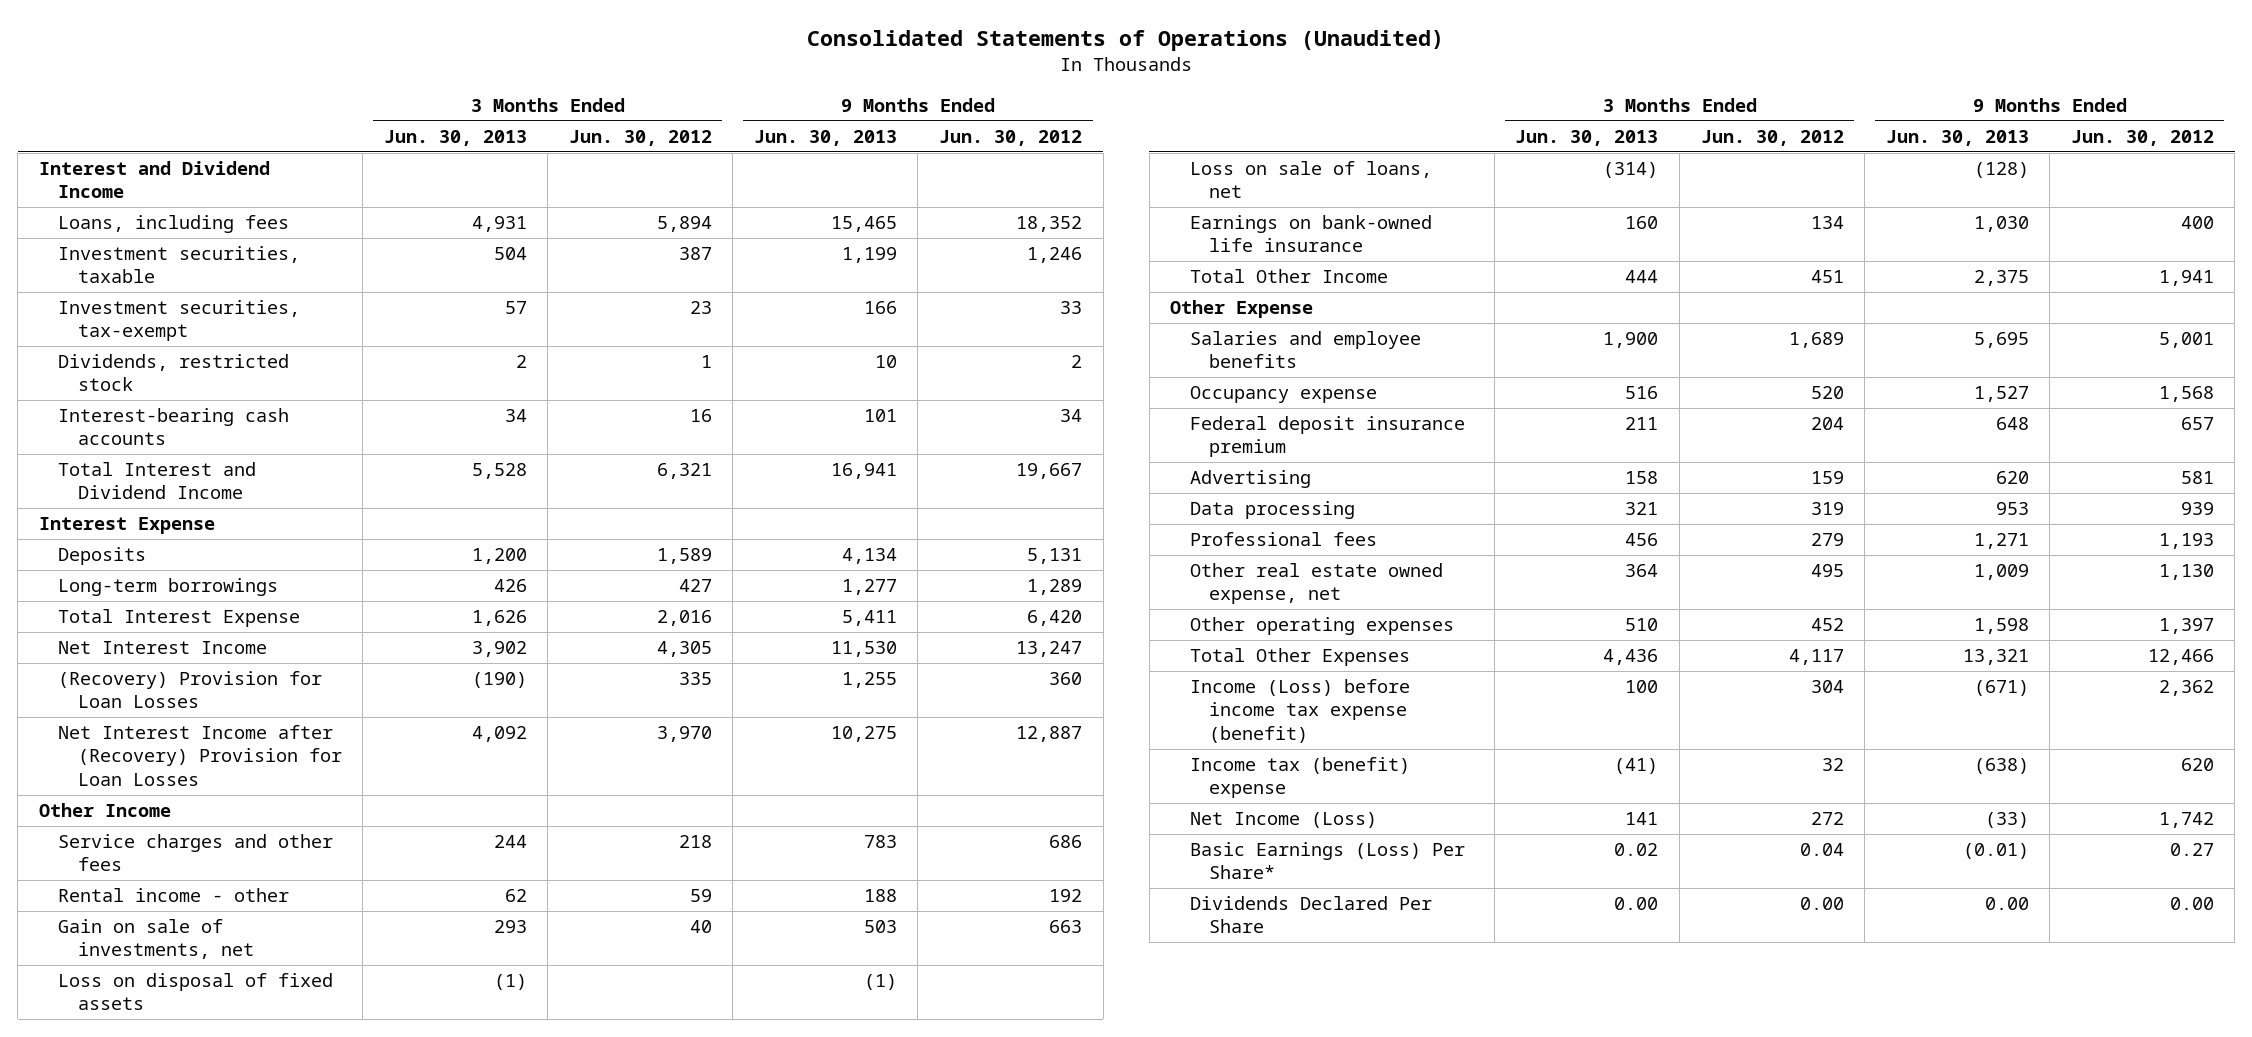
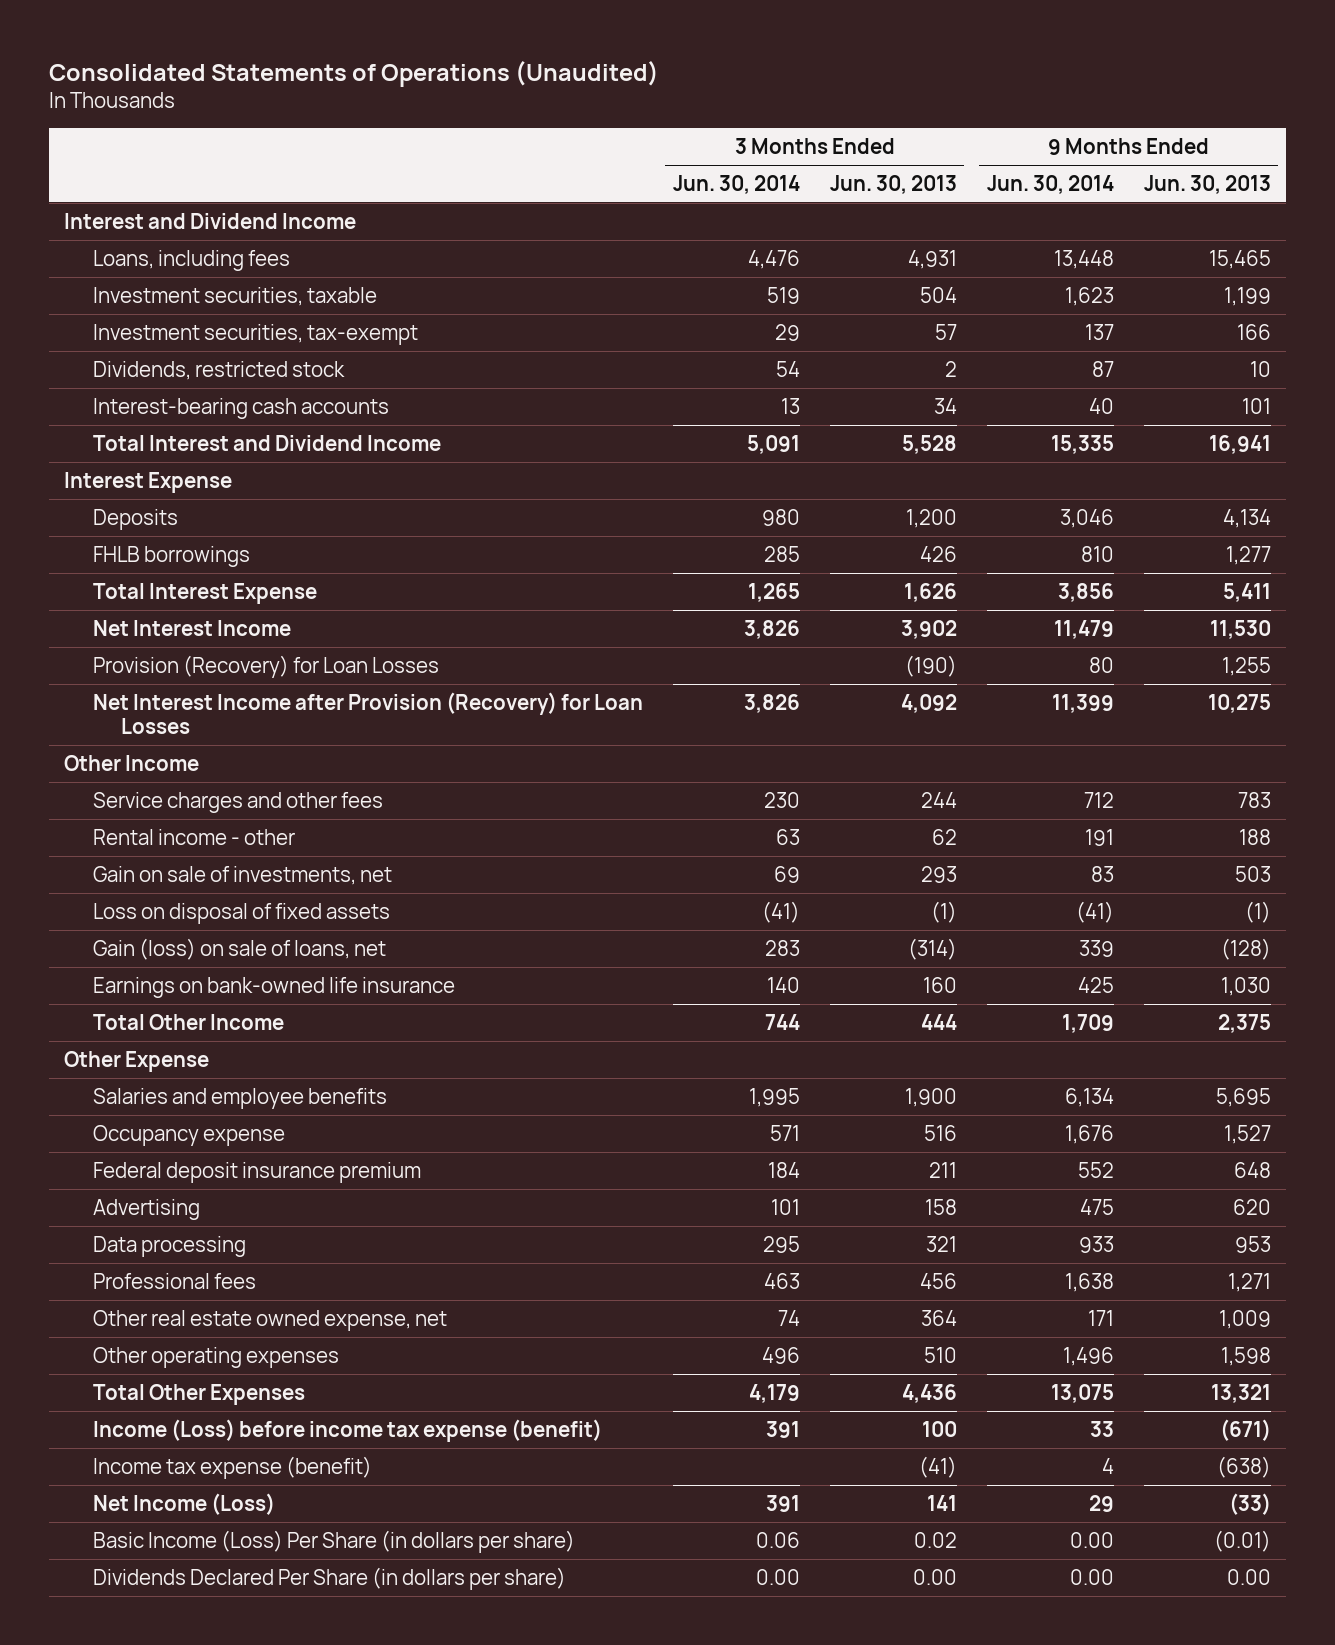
[568,129,712,146] Jun. 30, 2012 -> none
[938,129,1082,146] Jun. 30, 2012 -> none
none -> [672,174,800,194] Jun. 30, 2014
none -> [986,174,1114,194] Jun. 30, 2014
[58,578,279,597] Long-term borrowings -> [92,545,250,567] FHLB borrowings
[58,671,323,709] (Recovery) Provision for Loan Losses -> [92,654,439,678] Provision (Recovery) for Loan Losses
[58,725,342,786] Net Interest Income after (Recovery) Provision for Loan Losses -> [92,691,643,735] Net Interest Income after Provision (Recovery) for Loan Losses
[1189,161,1432,199] Loss on sale of loans, net -> [92,937,386,960] Gain (loss) on sale of loans, net
[1189,757,1410,799] Income tax (benefit) expense -> [92,1455,372,1479] Income tax expense (benefit)
[1189,842,1465,880] Basic Earnings (Loss) Per Share* -> [92,1529,575,1553] Basic Income (Loss) Per Share (in dollars per share)
[1189,896,1432,934] Dividends Declared Per Share -> [92,1566,566,1590] Dividends Declared Per Share (in dollars per share)

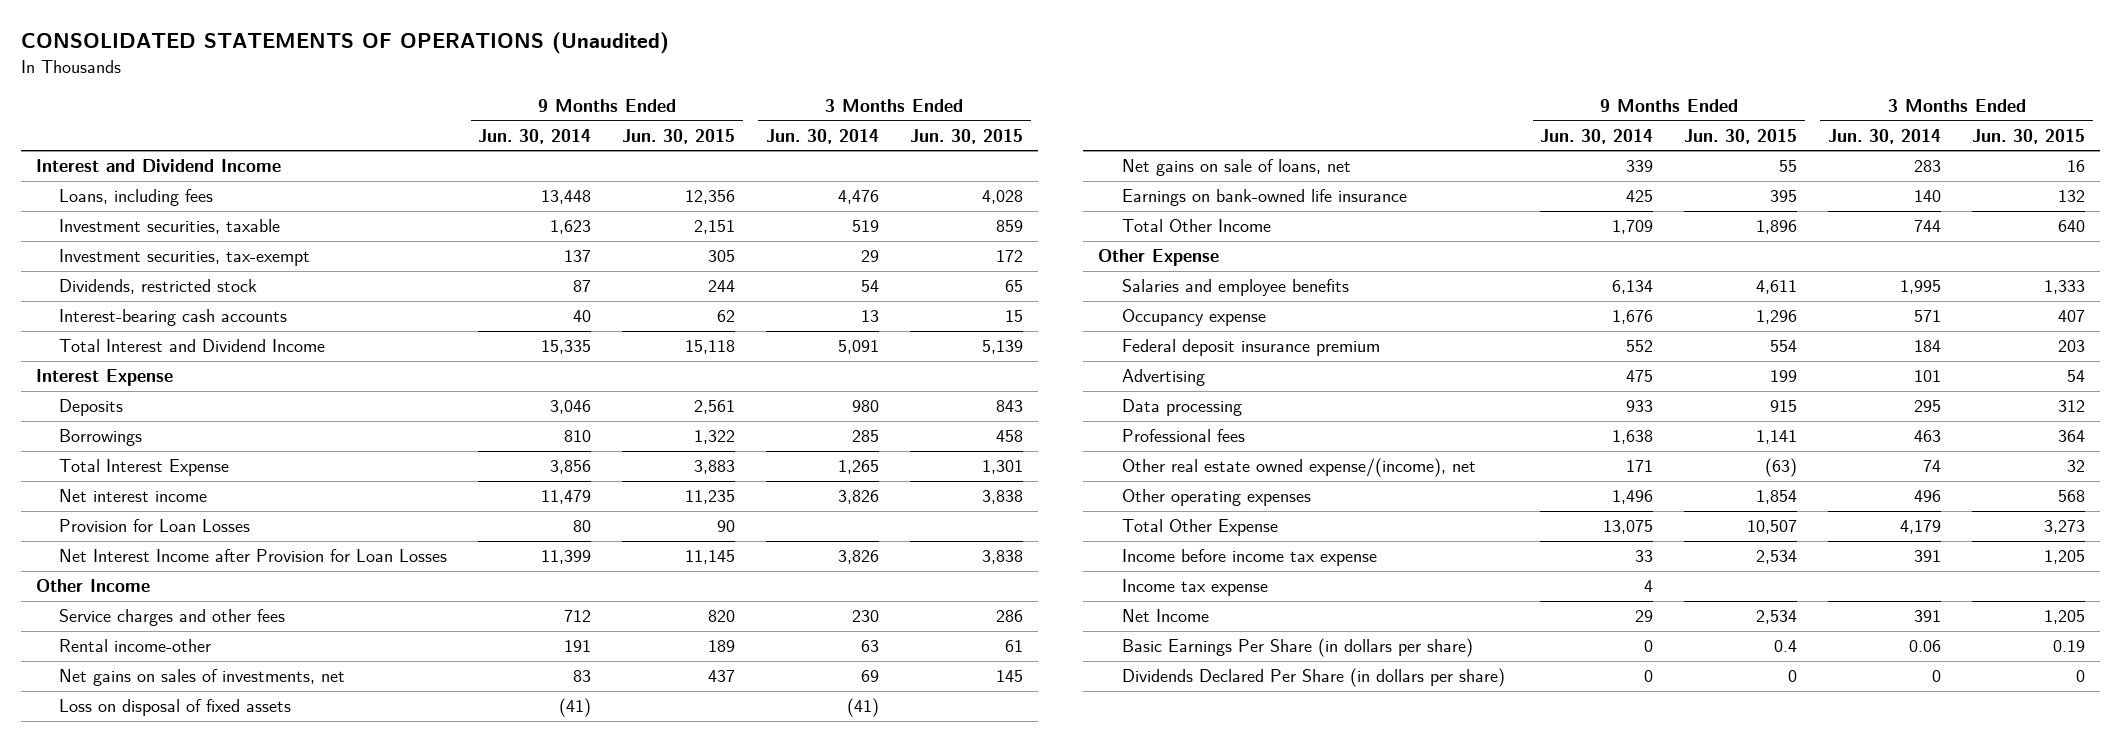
[48,60,659,87] Consolidated Statements of Operations (Unaudited) -> [20,32,669,55] CONSOLIDATED STATEMENTS OF OPERATIONS (Unaudited)
[829,174,957,194] Jun. 30, 2013 -> none
[1143,174,1271,194] Jun. 30, 2013 -> none
none -> [622,128,736,144] Jun. 30, 2015
none -> [909,128,1023,144] Jun. 30, 2015
[92,545,250,567] FHLB borrowings -> [59,429,143,447] Borrowings
[92,619,291,636] Net Interest Income -> [59,489,208,503] Net interest income
[92,654,439,678] Provision (Recovery) for Loan Losses -> [59,519,251,533] Provision for Loan Losses
[92,691,643,735] Net Interest Income after Provision (Recovery) for Loan Losses -> [59,549,448,563] Net Interest Income after Provision for Loan Losses
[92,828,295,845] Rental income - other -> [59,639,212,653] Rental income-other
[92,865,392,885] Gain on sale of investments, net -> [59,669,346,687] Net gains on sales of investments, net
[92,937,386,960] Gain (loss) on sale of loans, net -> [1121,159,1351,177] Net gains on sale of loans, net
[92,1309,447,1331] Other real estate owned expense, net -> [1121,458,1476,478] Other real estate owned expense/(income), net
[92,1383,305,1405] Total Other Expenses -> [1121,519,1278,537] Total Other Expense
[92,1418,602,1442] Income (Loss) before income tax expense (benefit) -> [1121,549,1377,567] Income before income tax expense
[92,1455,372,1479] Income tax expense (benefit) -> [1121,579,1268,597] Income tax expense
[92,1492,275,1515] Net Income (Loss) -> [1121,609,1209,623] Net Income
[92,1529,575,1553] Basic Income (Loss) Per Share (in dollars per share) -> [1121,638,1473,658] Basic Earnings Per Share (in dollars per share)
[1069,1531,1114,1548] 0.00 -> [1644,640,1654,653] 0
[755,1568,800,1585] 0.00 -> [1932,670,1942,683] 0
[1069,1568,1114,1585] 0.00 -> [1644,670,1654,683] 0

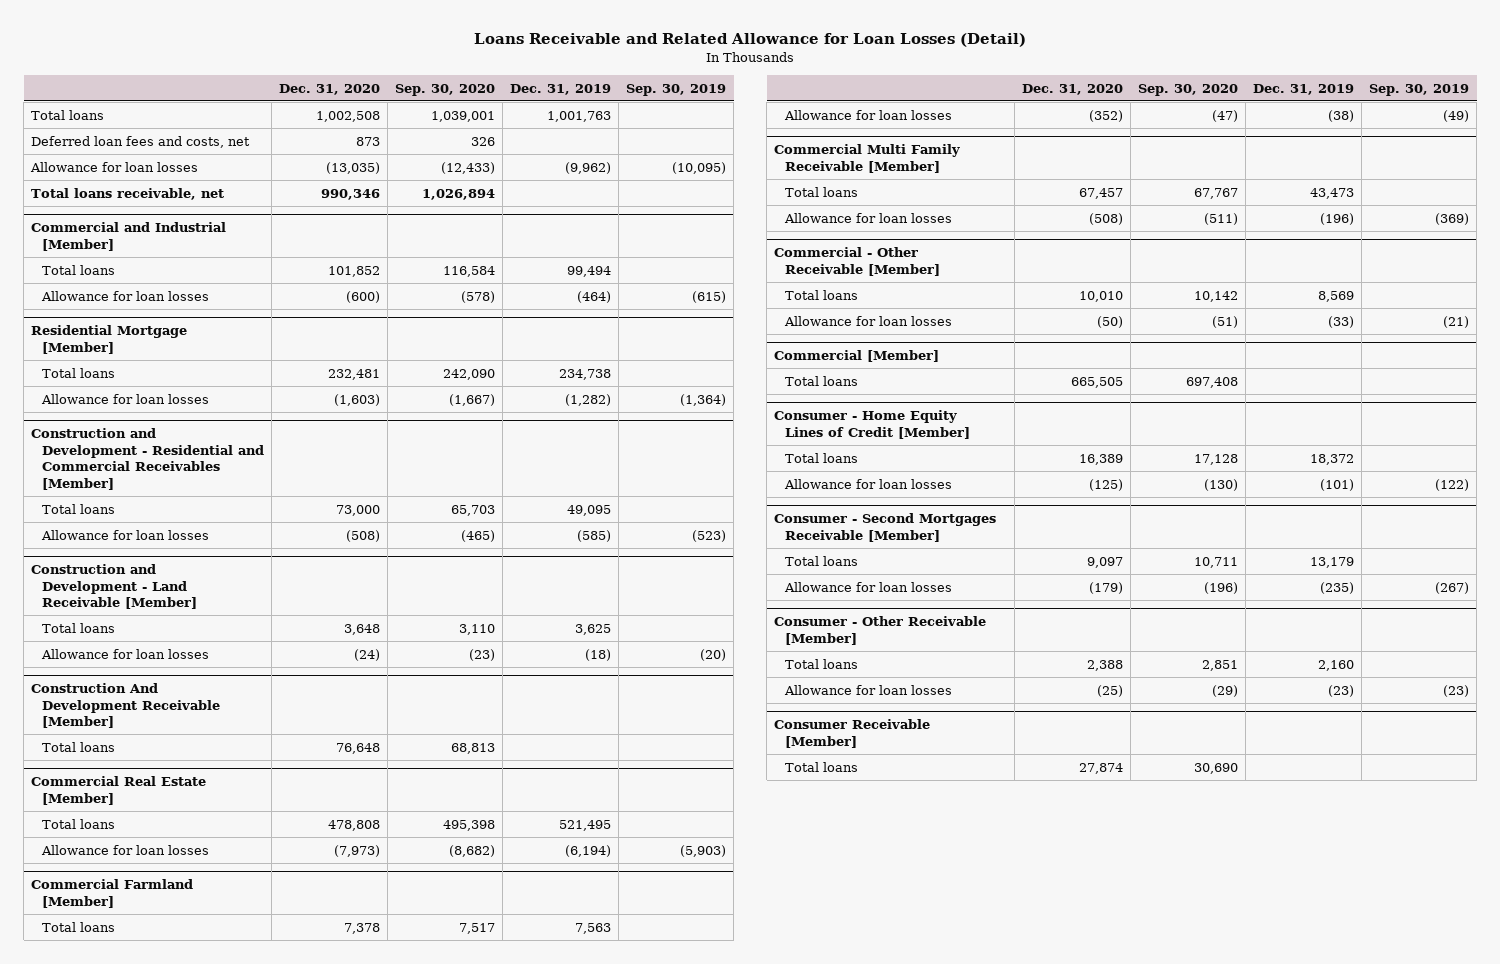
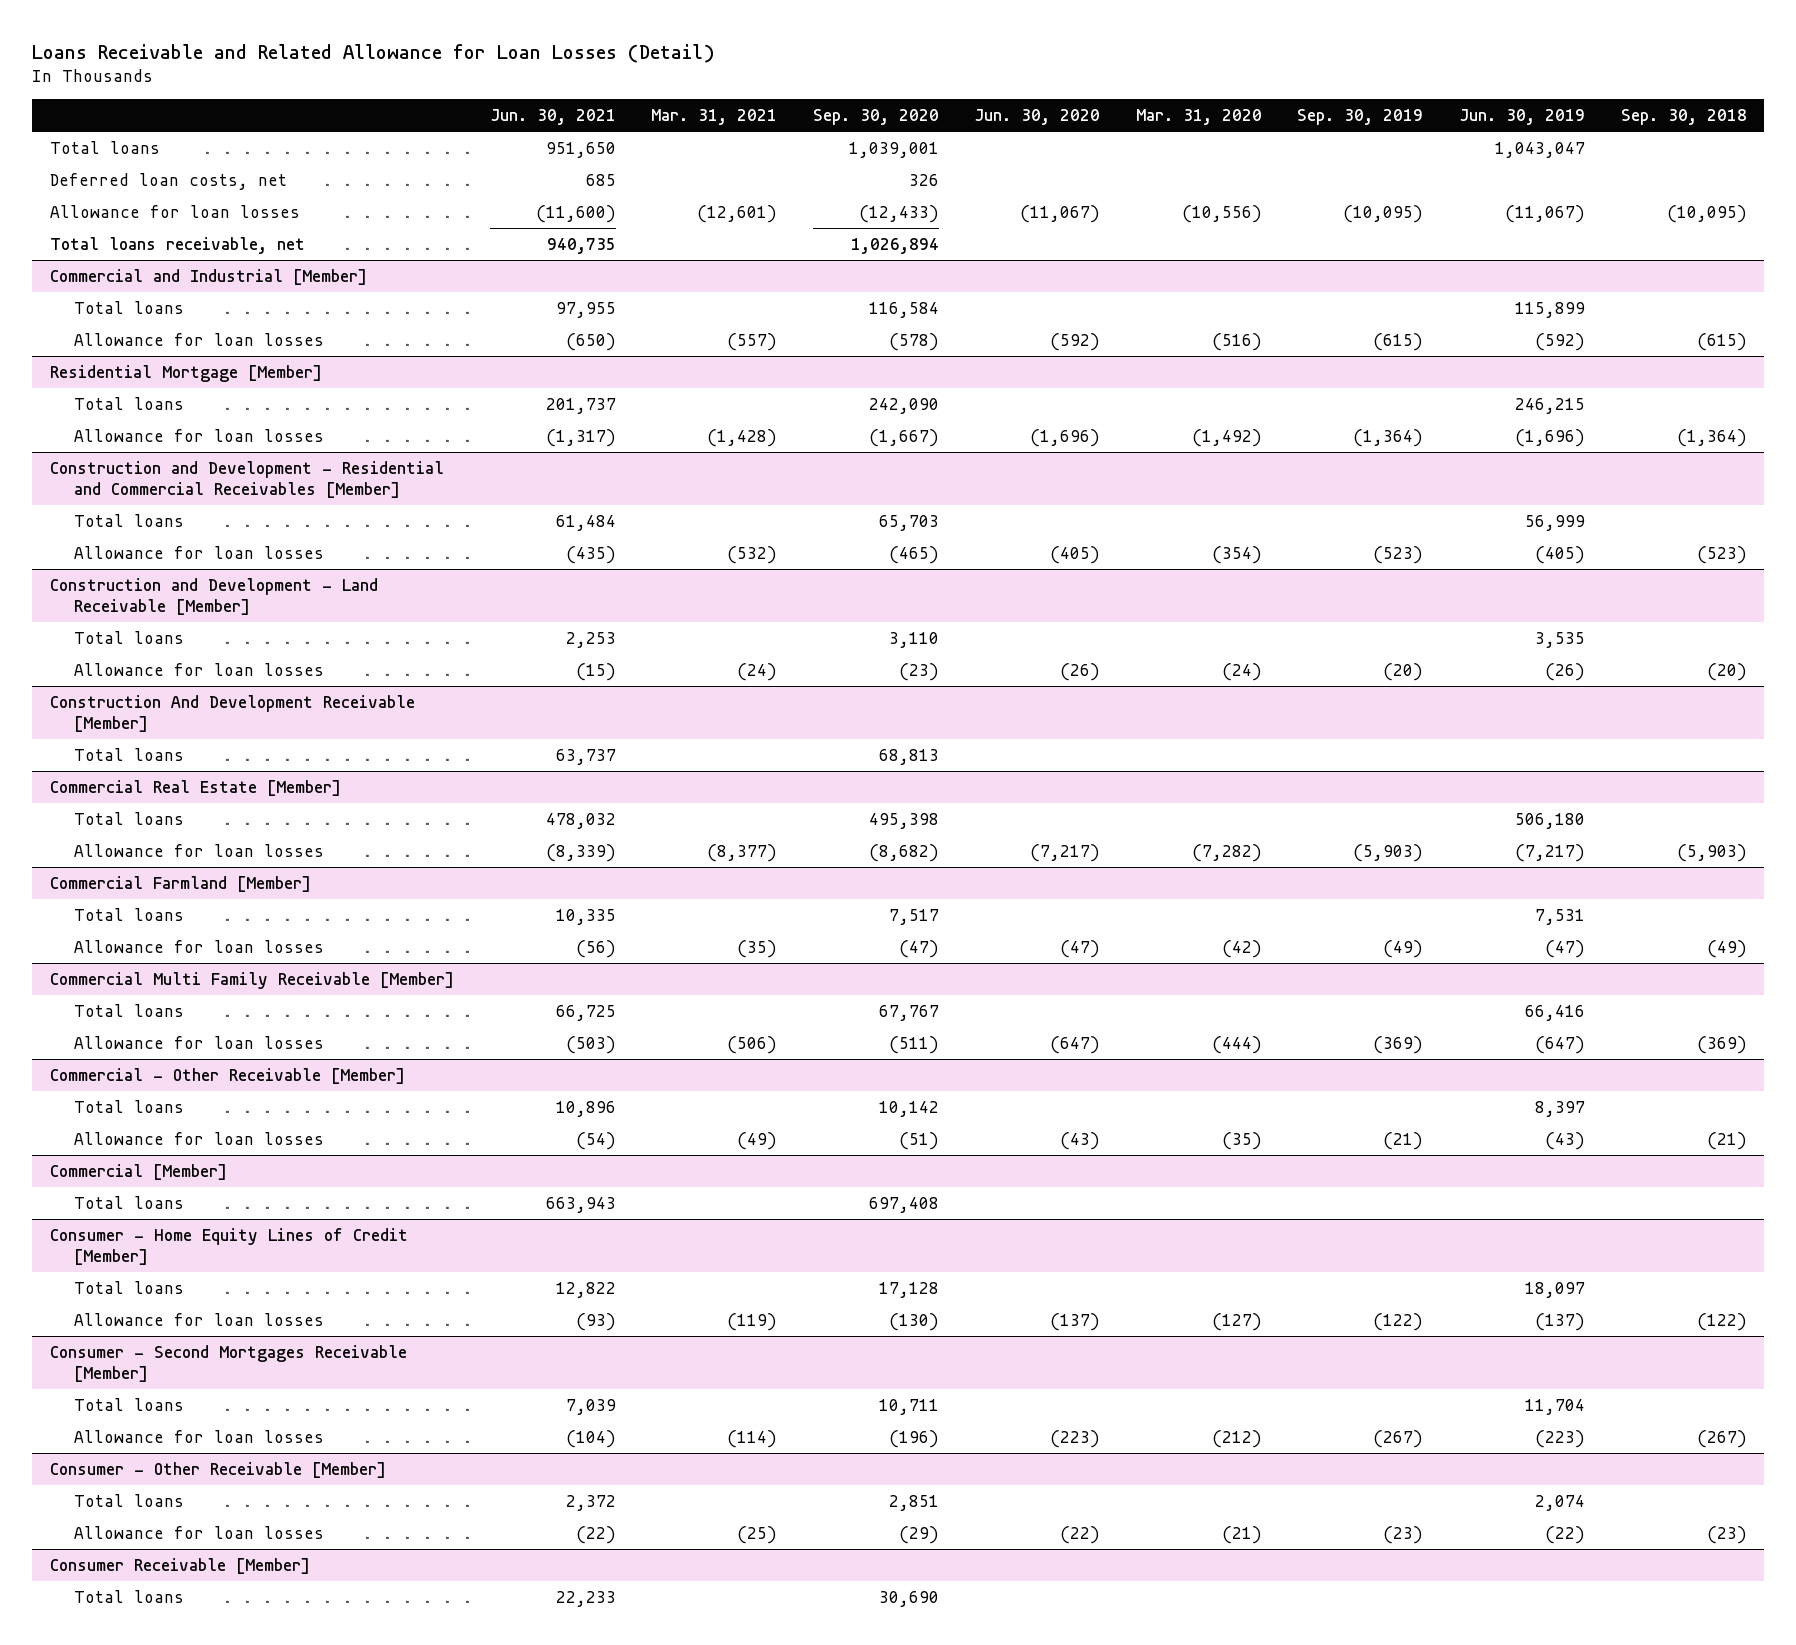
[279,83,381,95] Dec. 31, 2020 -> none
[510,83,612,95] Dec. 31, 2019 -> none
none -> [489,109,616,126] Jun. 30, 2021
none -> [651,109,778,126] Mar. 31, 2021
none -> [974,109,1101,126] Jun. 30, 2020
none -> [1135,109,1262,126] Mar. 31, 2020
none -> [1458,109,1585,126] Jun. 30, 2019
none -> [1620,109,1747,126] Sep. 30, 2018
[31,135,251,148] Deferred loan fees and costs, net -> [49,173,287,191] Deferred loan costs, net

